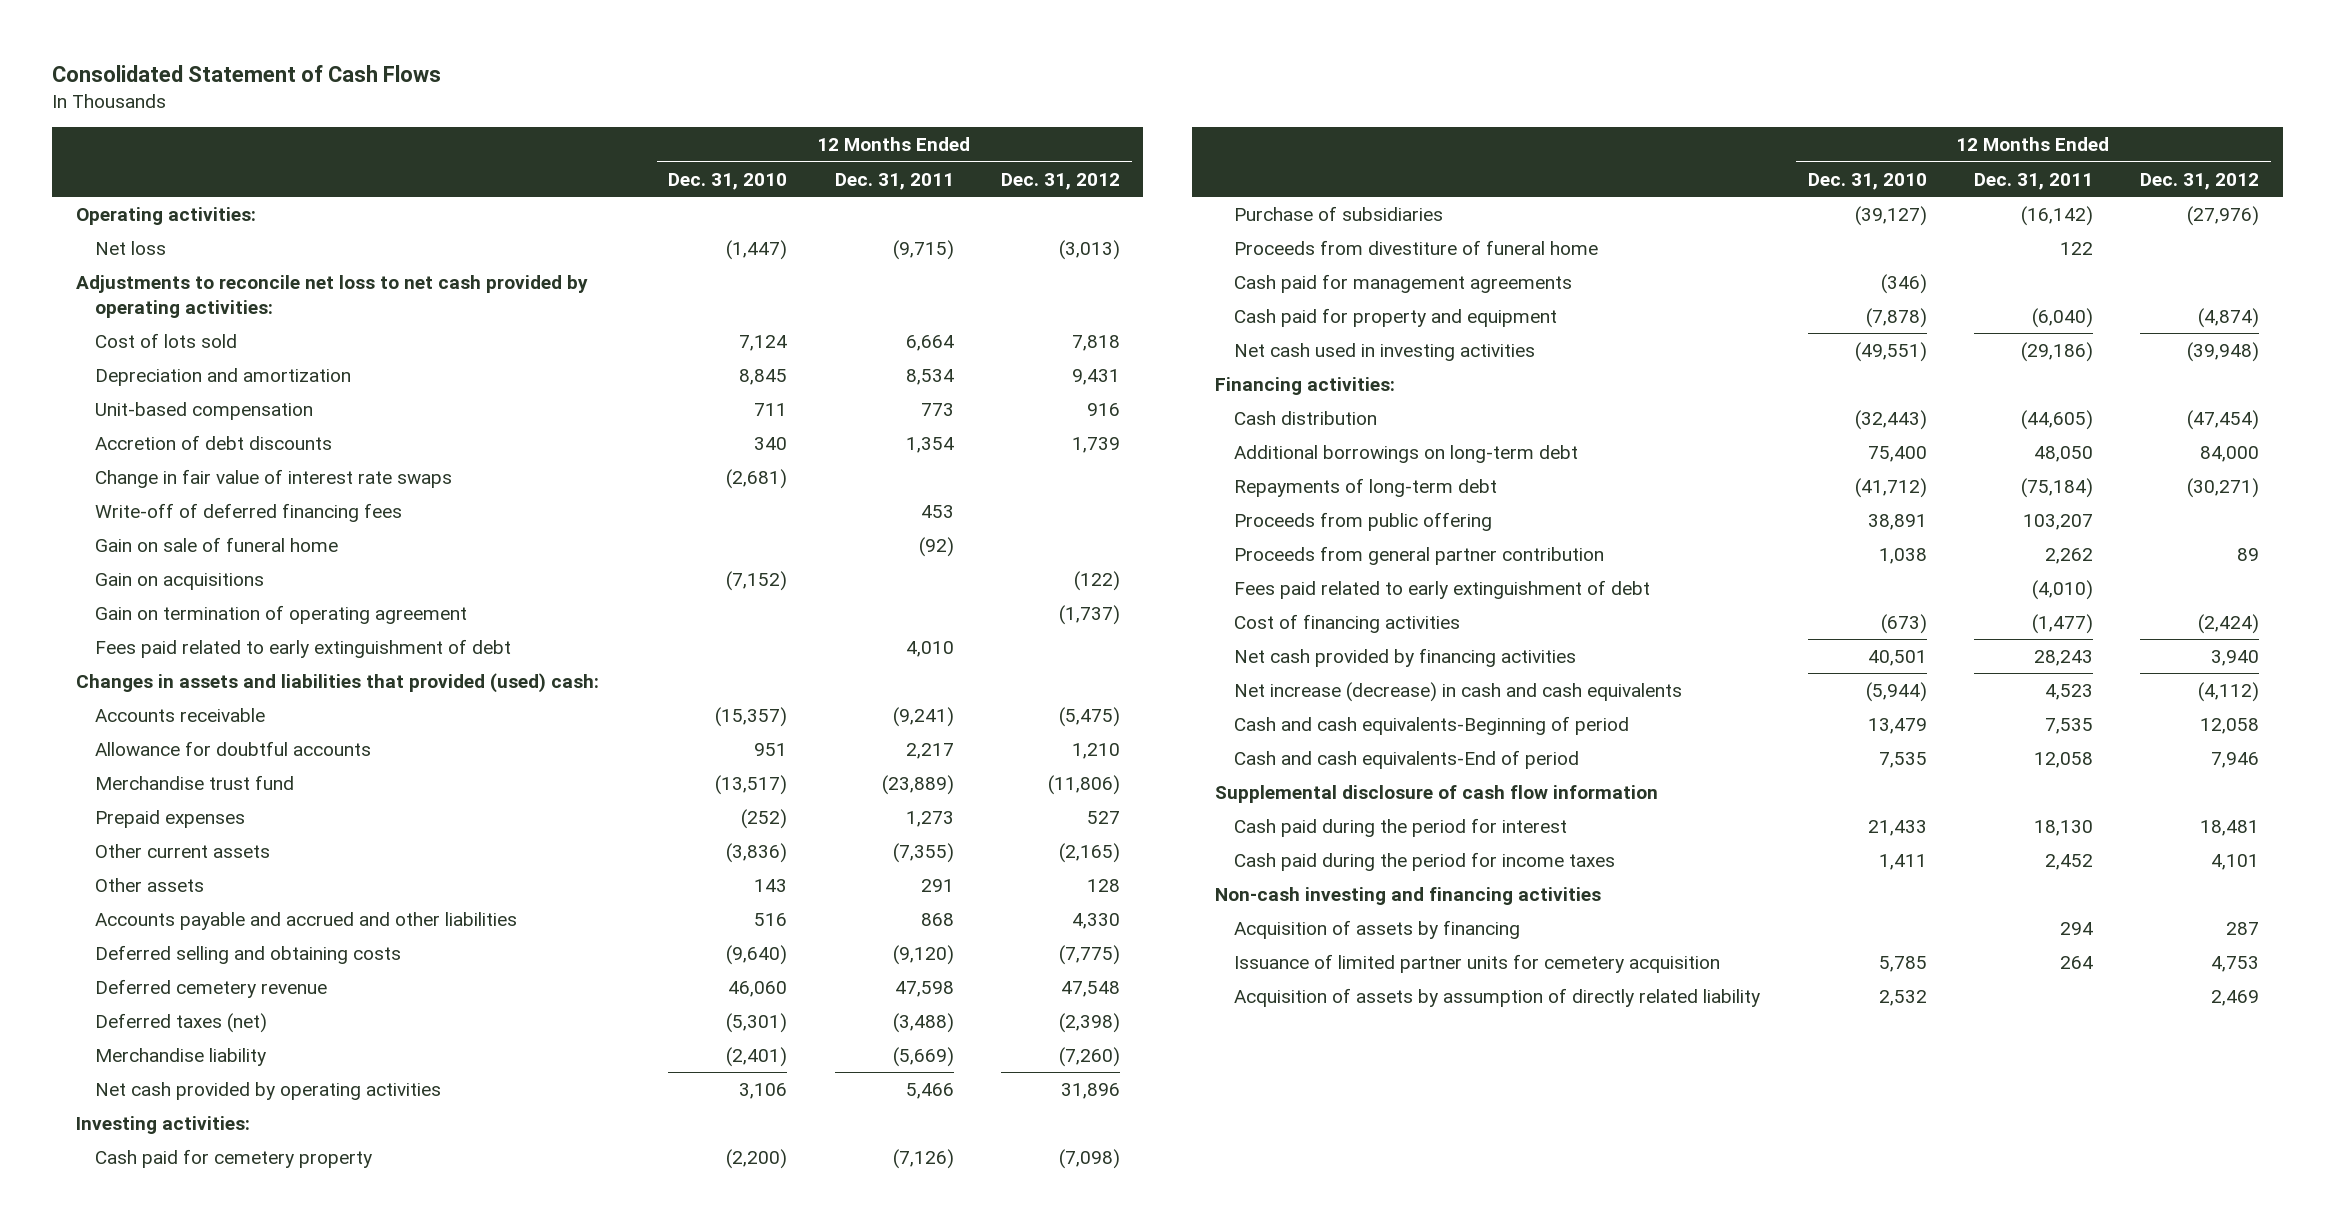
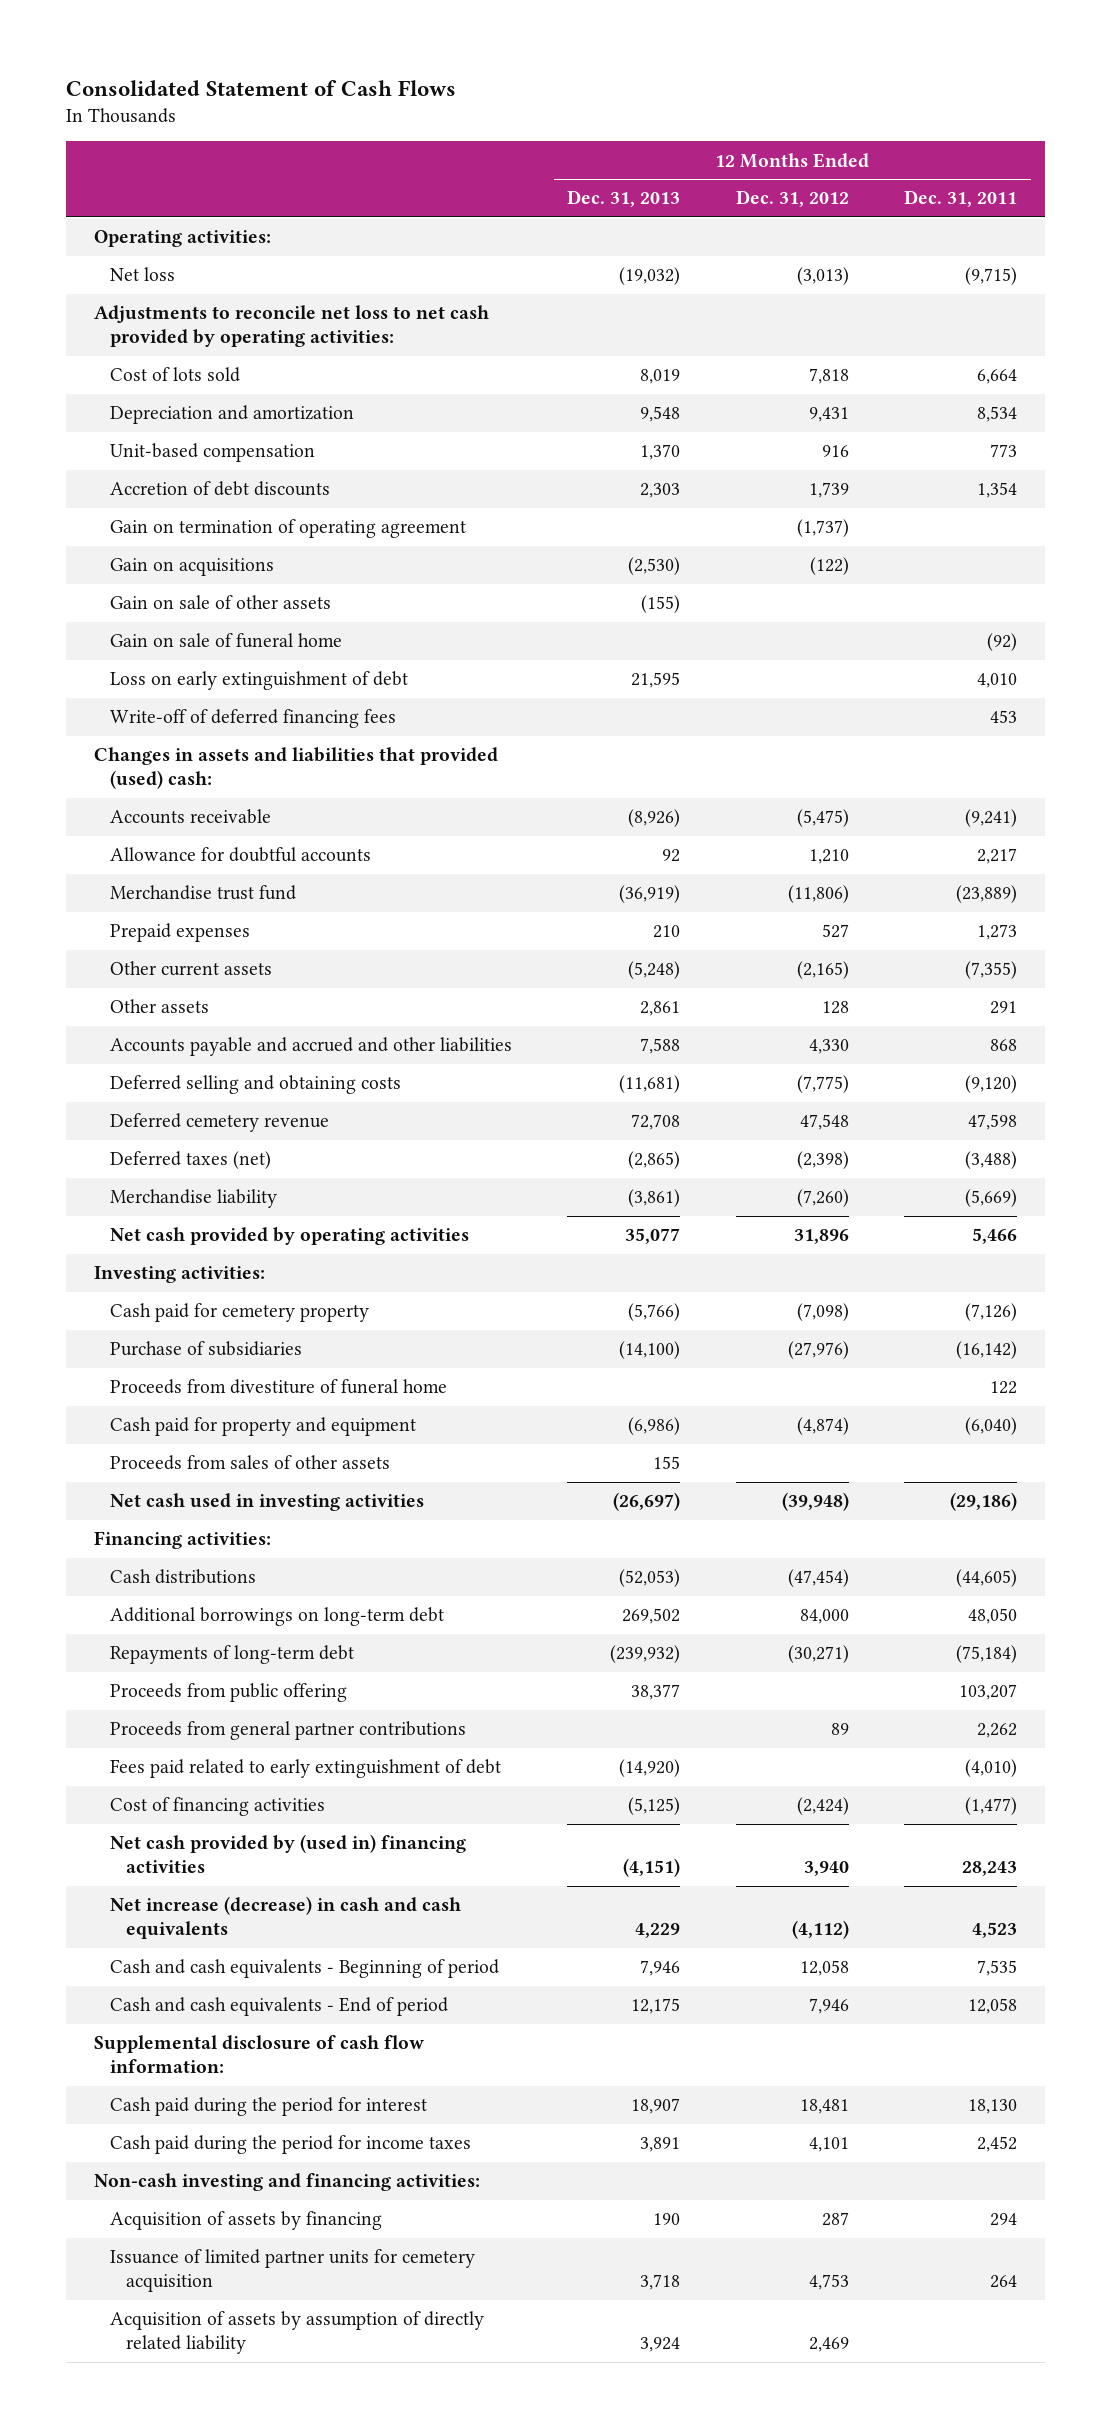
[668,172,788,190] Dec. 31, 2010 -> none
none -> [567,190,681,208] Dec. 31, 2013
[95,469,453,489] Change in fair value of interest rate swaps -> none
[95,639,512,659] Fees paid related to early extinguishment of debt -> none
[95,573,265,591] Gain on acquisitions -> [110,558,275,577] Gain on acquisitions
none -> [110,595,332,610] Gain on sale of other assets
[95,537,339,553] Gain on sale of funeral home -> [110,633,343,649] Gain on sale of funeral home
none -> [110,671,409,691] Loss on early extinguishment of debt
[95,503,403,523] Write-off of deferred financing fees -> [110,709,397,729] Write-off of deferred financing fees
[1234,274,1573,294] Cash paid for management agreements -> none
none -> [110,1455,391,1471] Proceeds from sales of other assets
[1234,411,1378,426] Cash distribution -> [110,1569,257,1585] Cash distributions
[1234,546,1605,566] Proceeds from general partner contribution -> [110,1721,467,1741] Proceeds from general partner contributions
[1234,648,1577,668] Net cash provided by financing activities -> [110,1834,467,1874] Net cash provided by (used in) financing activities
[1234,716,1630,736] Cash and cash equivalents-Beginning of period -> [110,1959,500,1979] Cash and cash equivalents - Beginning of period
[1234,750,1580,770] Cash and cash equivalents-End of period -> [110,1997,449,2017] Cash and cash equivalents - End of period
[1215,785,1659,804] Supplemental disclosure of cash flow information -> [93,2035,424,2074] Supplemental disclosure of cash flow information:
[1215,887,1602,906] Non-cash investing and financing activities -> [93,2173,480,2192] Non-cash investing and financing activities:

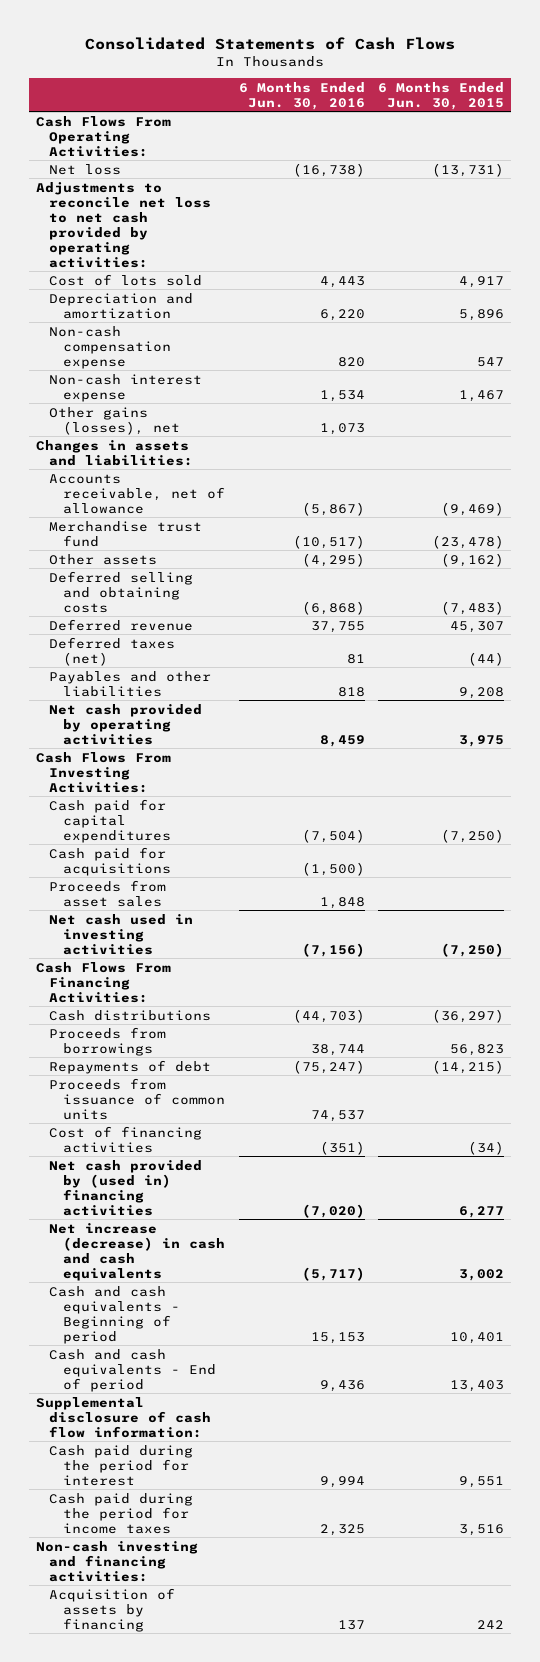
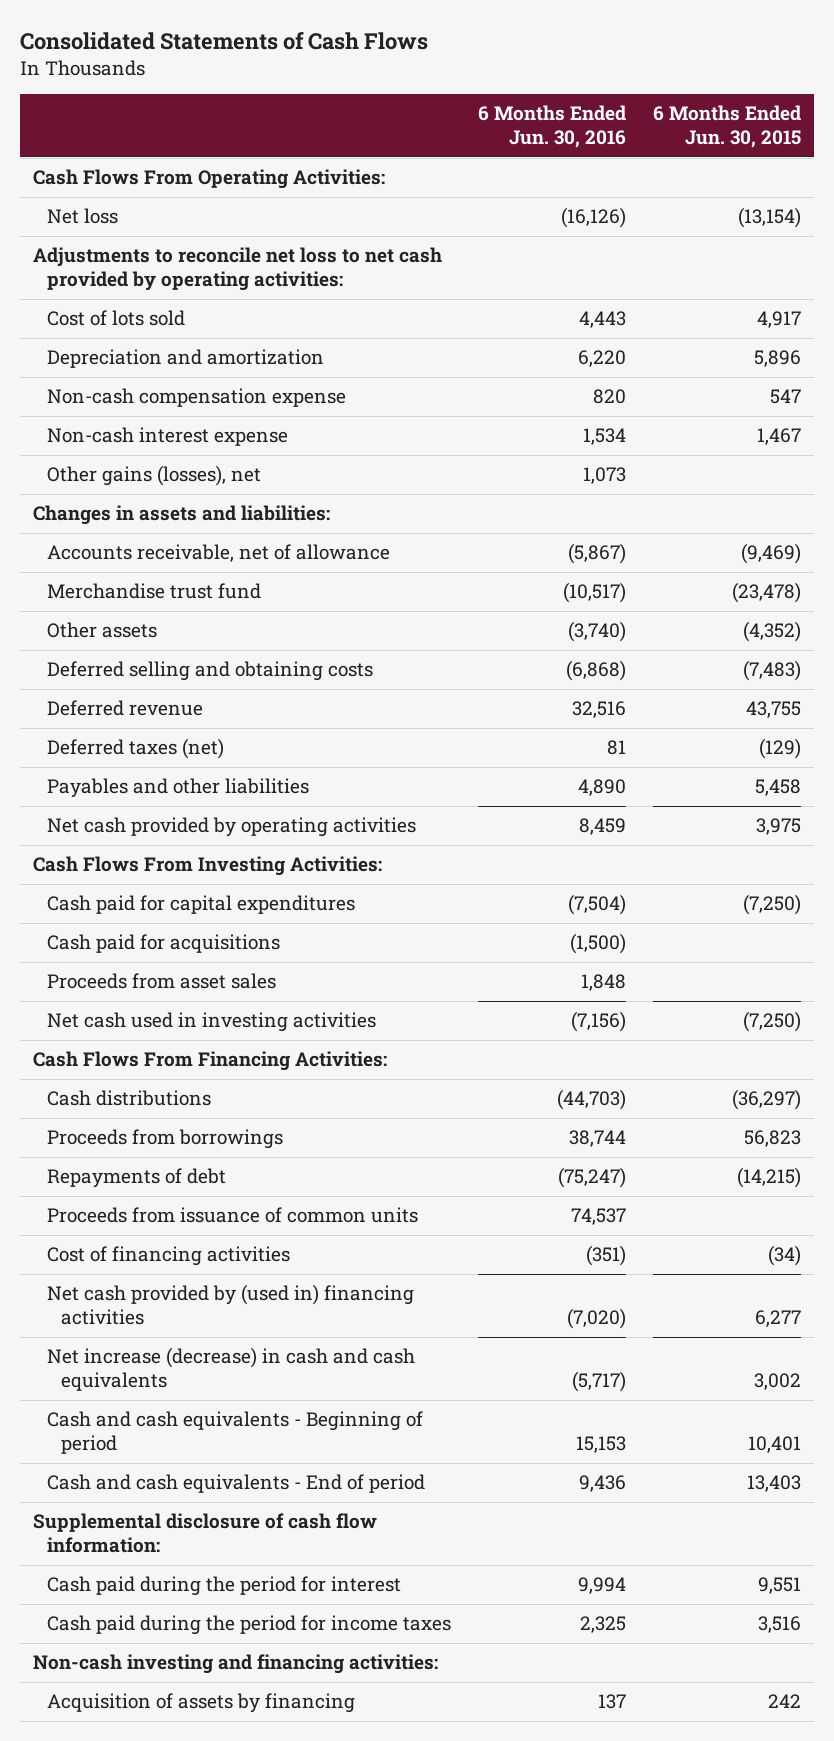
[292,162,365,177] (16,738) -> [560,207,626,229] (16,126)
[432,162,505,177] (13,731) -> [737,207,801,229] (13,154)
[301,552,365,567] (4,295) -> [567,621,626,643] (3,740)
[441,552,505,567] (9,162) -> [742,621,801,643] (4,352)
[310,620,365,633] 37,755 -> [571,701,626,719] 32,516
[450,620,505,633] 45,307 -> [745,701,801,719] 43,755
[468,651,505,666] (44) -> [758,738,801,760] (129)
[337,686,365,697] 818 -> [577,779,626,797] 4,890
[459,686,505,699] 9,208 -> [754,779,801,797] 5,458

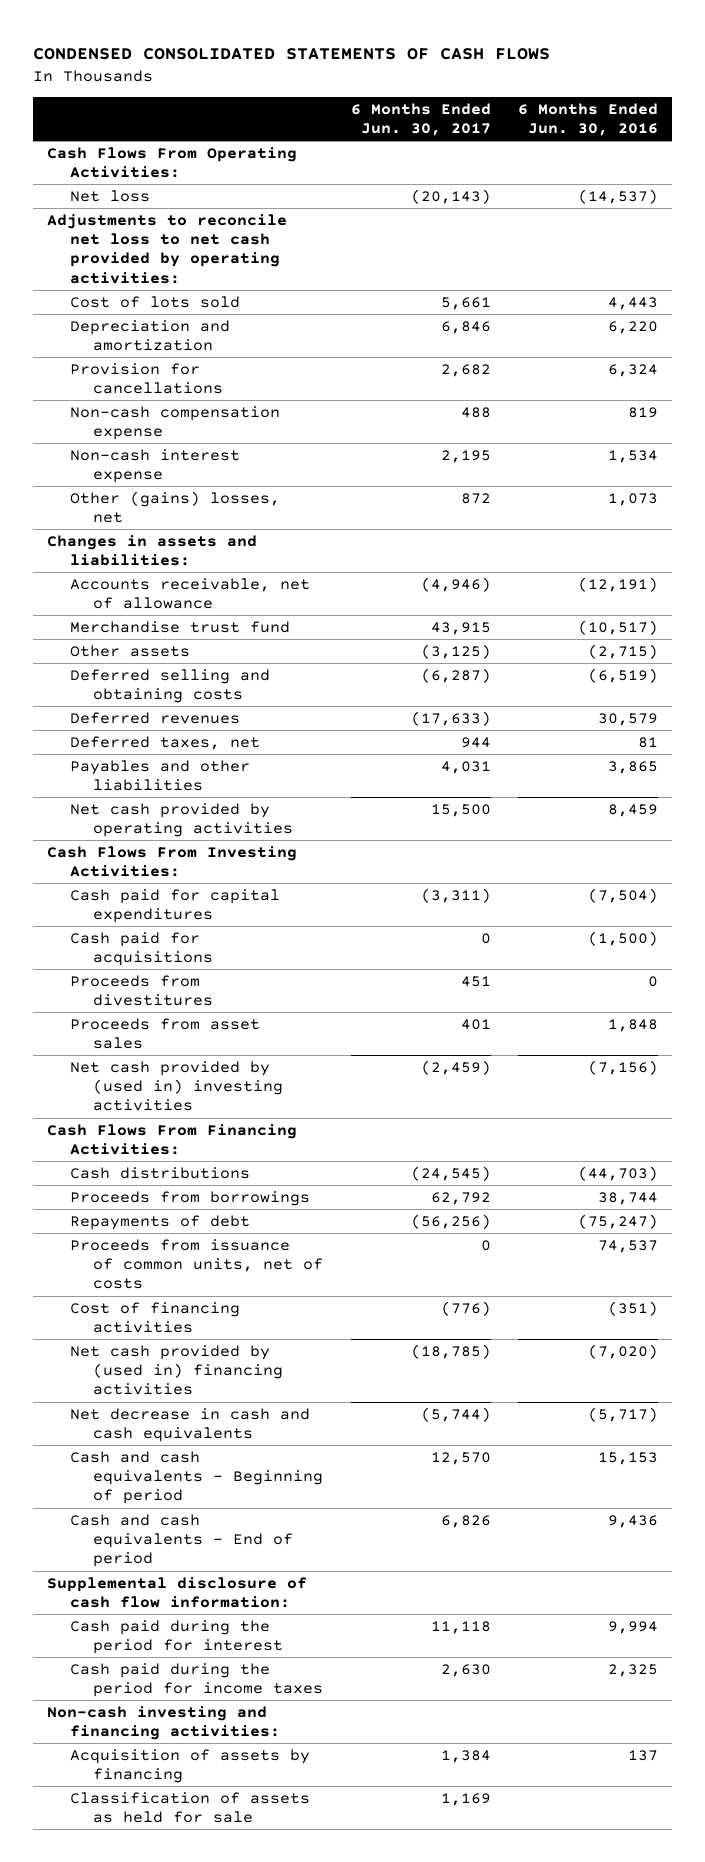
[19,32,428,51] Consolidated Statements of Cash Flows -> [33,47,551,60] CONDENSED CONSOLIDATED STATEMENTS OF CASH FLOWS
[652,105,801,149] 6 Months Ended Jun. 30, 2015 -> none
none -> [350,102,491,136] 6 Months Ended Jun. 30, 2017
[560,207,626,229] (16,126) -> [578,188,659,204] (14,537)
none -> [70,362,224,395] Provision for cancellations
[592,389,626,405] 820 -> [628,406,659,418] 819
[46,465,261,487] Other gains (losses), net -> [70,490,281,524] Other (gains) losses, net
[567,543,626,565] (5,867) -> [578,576,659,592] (12,191)
[567,621,626,643] (3,740) -> [588,643,659,659] (2,715)
[565,660,626,682] (6,868) -> [588,667,659,683] (6,519)
[46,700,203,717] Deferred revenue -> [70,711,241,724] Deferred revenues
[571,701,626,719] 32,516 -> [598,712,659,726] 30,579
[46,738,224,760] Deferred taxes (net) -> [70,735,261,750] Deferred taxes, net
[577,779,626,797] 4,890 -> [608,760,659,774] 3,865
none -> [70,974,214,1007] Proceeds from divestitures
[46,1012,376,1033] Net cash used in investing activities -> [70,1060,284,1112] Net cash provided by (used in) investing activities
[46,1207,418,1224] Proceeds from issuance of common units -> [70,1238,324,1290] Proceeds from issuance of common units, net of costs
[46,1347,415,1392] Net increase (decrease) in cash and cash equivalents -> [70,1407,311,1443] Net decrease in cash and cash equivalents
none -> [70,1791,311,1824] Classification of assets as held for sale

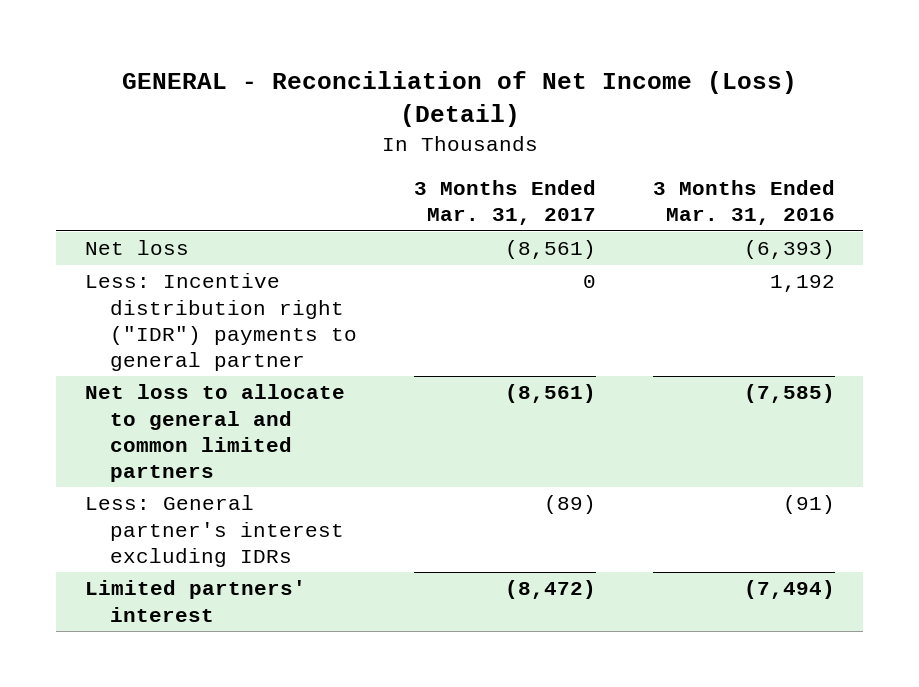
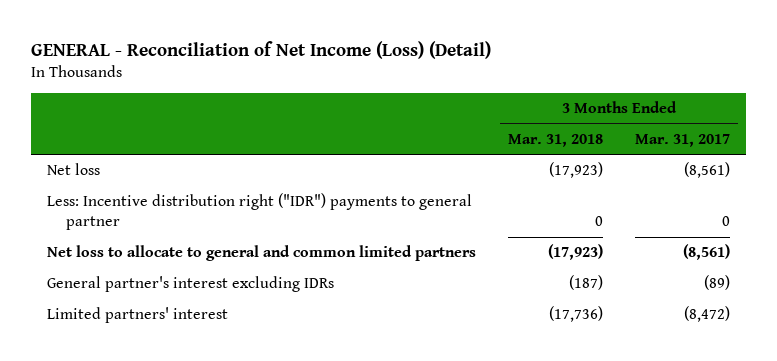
[652,180,835,226] 3 Months Ended Mar. 31, 2016 -> none
none -> [508,133,604,147] Mar. 31, 2018
[84,495,345,567] Less: General partner's interest excluding IDRs -> [47,276,335,293] General partner's interest excluding IDRs

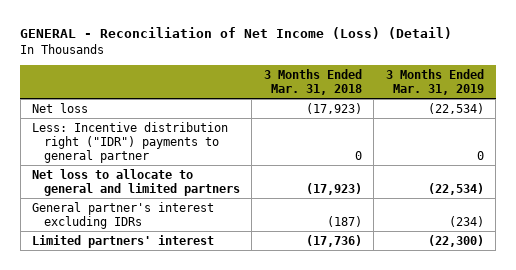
[635,133,731,147] Mar. 31, 2017 -> none
none -> [385,68,484,95] 3 Months Ended Mar. 31, 2019
[47,245,477,262] Net loss to allocate to general and common limited partners -> [32,168,240,196] Net loss to allocate to general and limited partners

